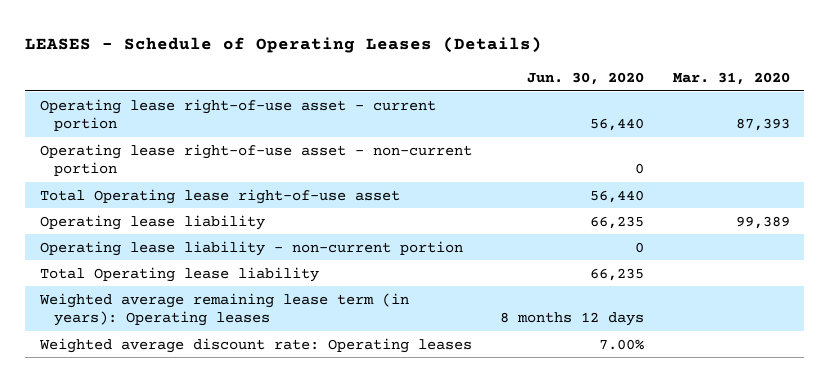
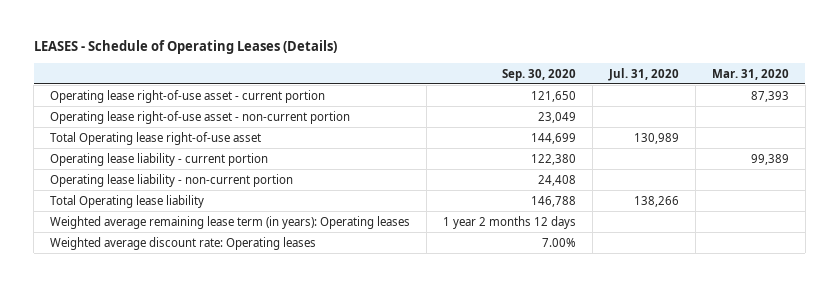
[527,72,645,86] Jun. 30, 2020 -> none
none -> [502,68,577,81] Sep. 30, 2020
none -> [608,67,680,81] Jul. 31, 2020
[39,214,265,230] Operating lease liability -> [50,152,269,166] Operating lease liability - current portion

